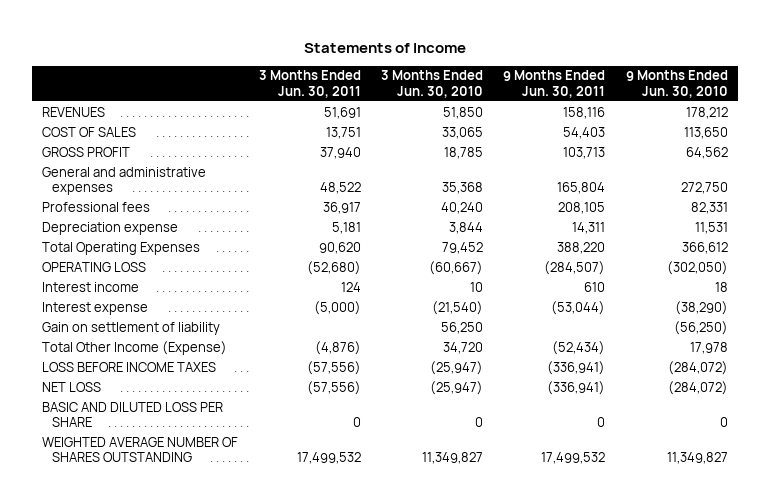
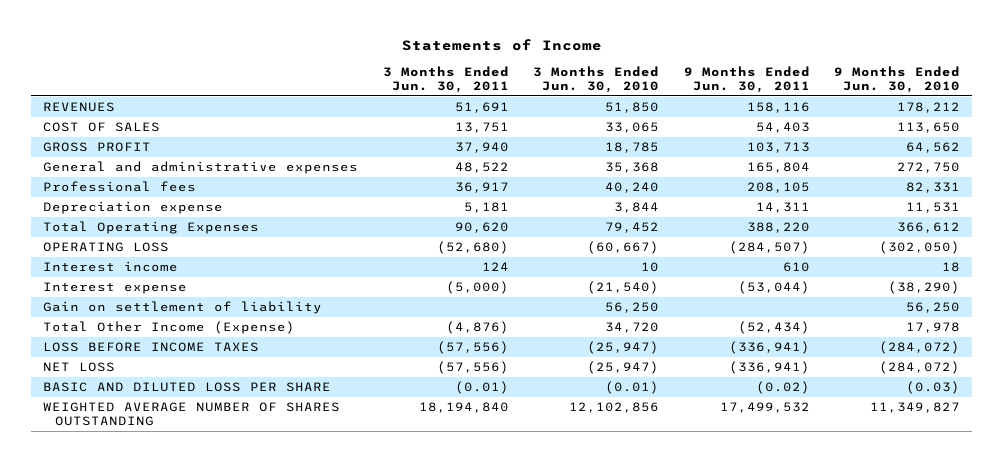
[673,320,728,335] (56,250) -> [905,302,960,314] 56,250
[352,417,361,428] 0 -> [454,381,509,395] (0.01)
[475,417,484,428] 0 -> [605,381,660,395] (0.01)
[597,417,606,428] 0 -> [755,381,810,395] (0.02)
[719,417,728,428] 0 -> [905,381,960,395] (0.03)
[296,452,361,465] 17,499,532 -> [418,402,509,414] 18,194,840
[422,452,484,465] 11,349,827 -> [569,402,660,414] 12,102,856

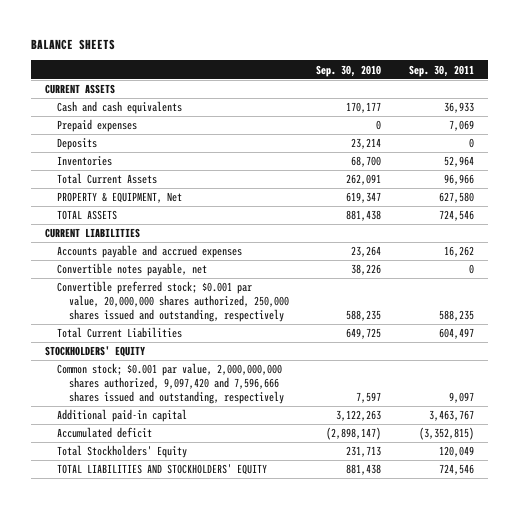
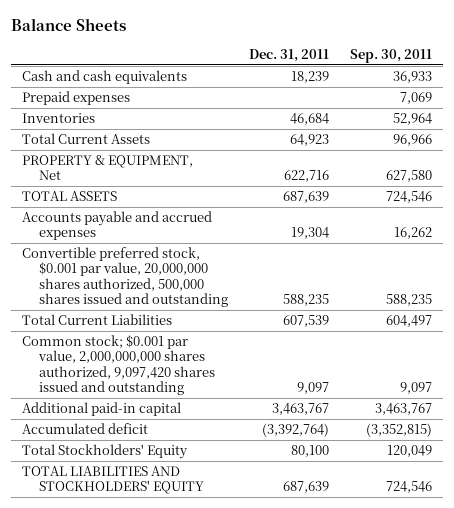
[31,39,116,51] BALANCE SHEETS -> [11,18,127,32] Balance Sheets
[316,64,382,77] Sep. 30, 2010 -> none
none -> [249,49,330,63] Dec. 31, 2011
[45,84,116,95] CURRENT ASSETS -> none
[56,138,97,151] Deposits -> none
[45,228,141,239] CURRENT LIABILITIES -> none
[56,263,207,277] Convertible notes payable, net -> none
[56,281,289,322] Convertible preferred stock; $0.001 par value, 20,000,000 shares authorized, 250,000 shares issued and outstanding, respectively -> [21,247,229,308] Convertible preferred stock, $0.001 par value, 20,000,000 shares authorized, 500,000 shares issued and outstanding
[45,346,146,358] STOCKHOLDERS' EQUITY -> none
[56,363,284,404] Common stock; $0.001 par value, 2,000,000,000 shares authorized, 9,097,420 and 7,596,666 shares issued and outstanding, respectively -> [21,335,216,396] Common stock; $0.001 par value, 2,000,000,000 shares authorized, 9,097,420 shares issued and outstanding

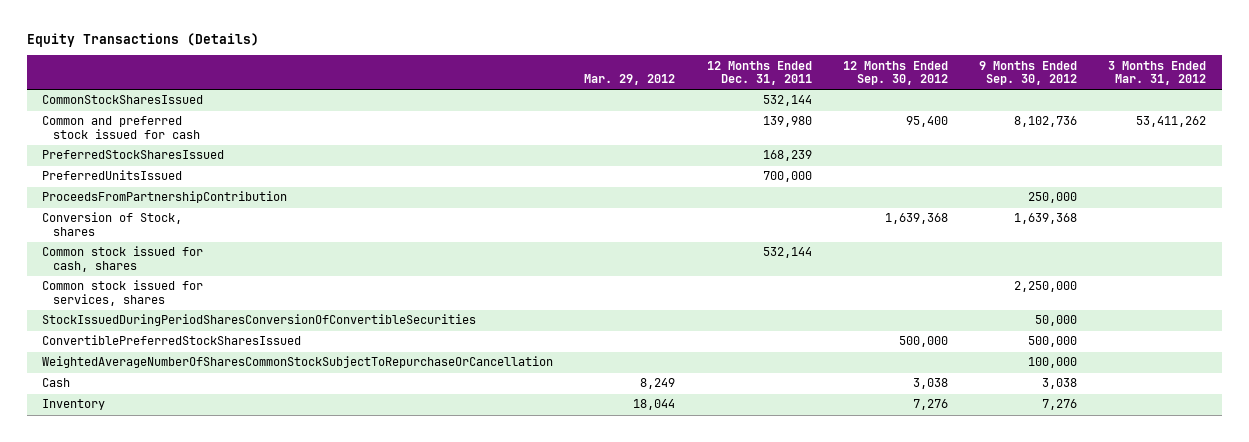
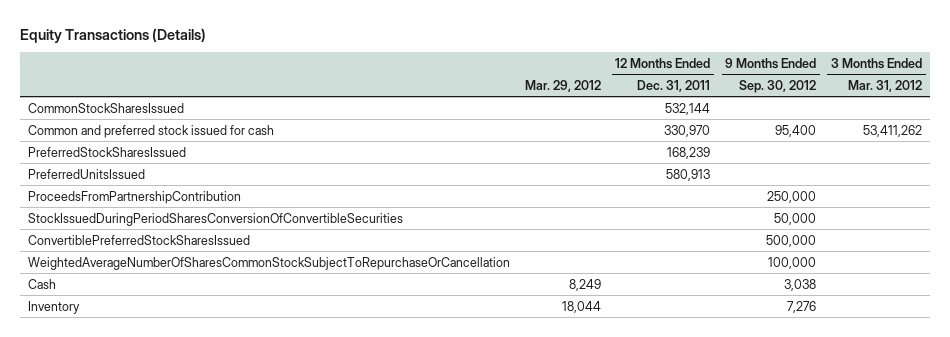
[842,60,948,86] 12 Months Ended Sep. 30, 2012 -> none
[762,116,812,128] 139,980 -> [664,124,711,137] 330,970
[1014,116,1078,128] 8,102,736 -> [775,124,817,137] 95,400
[762,171,812,183] 700,000 -> [666,168,711,181] 580,913
[42,212,183,237] Conversion of Stock, shares -> none
[42,246,204,273] Common stock issued for cash, shares -> none
[42,280,204,307] Common stock issued for services, shares -> none

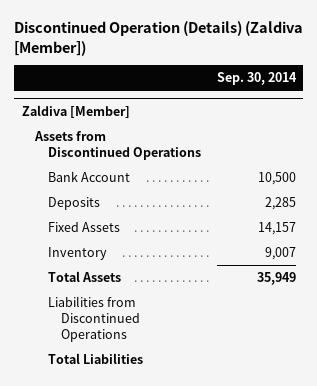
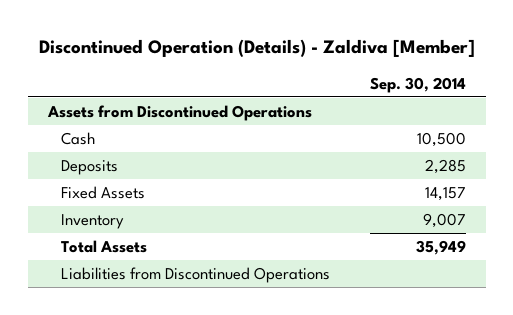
[13,21,303,56] Discontinued Operation (Details) (Zaldiva [Member]) -> [38,39,475,58] Discontinued Operation (Details) - Zaldiva [Member]
[21,105,130,119] Zaldiva [Member] -> none
[47,171,130,183] Bank Account -> none
none -> [61,132,96,146] Cash
[47,353,143,365] Total Liabilities -> none

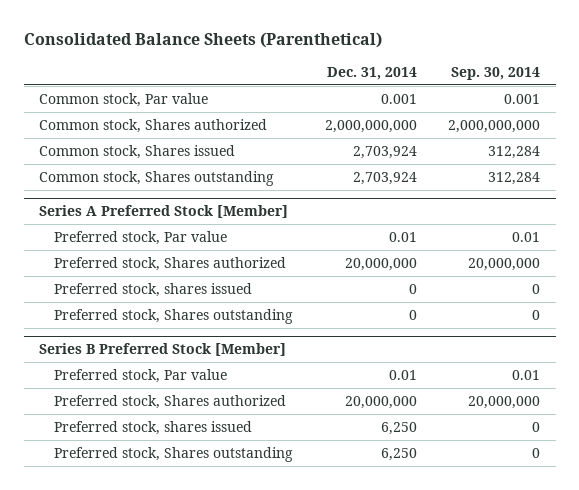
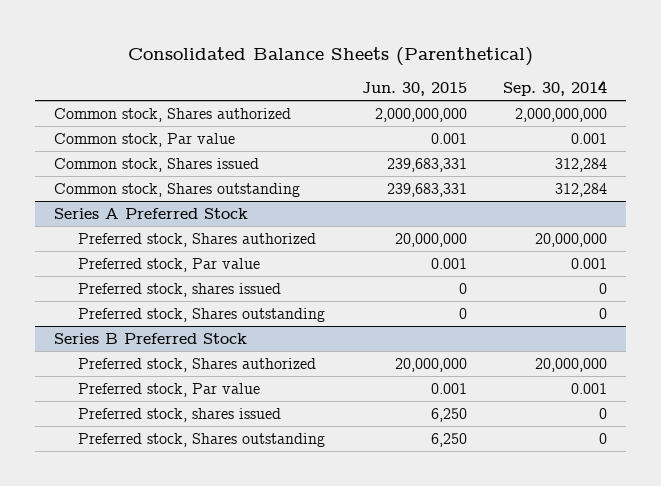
[326,66,417,80] Dec. 31, 2014 -> none
none -> [361,82,467,97] Jun. 30, 2015
[39,92,209,107] Common stock, Par value -> [53,132,235,147] Common stock, Par value
[54,230,228,245] Preferred stock, Par value -> none
[39,205,289,219] Series A Preferred Stock [Member] -> [53,207,248,219] Series A Preferred Stock
none -> [78,257,261,272] Preferred stock, Par value
[54,368,228,383] Preferred stock, Par value -> none
[39,343,287,357] Series B Preferred Stock [Member] -> [53,332,247,344] Series B Preferred Stock
none -> [78,382,261,397] Preferred stock, Par value

